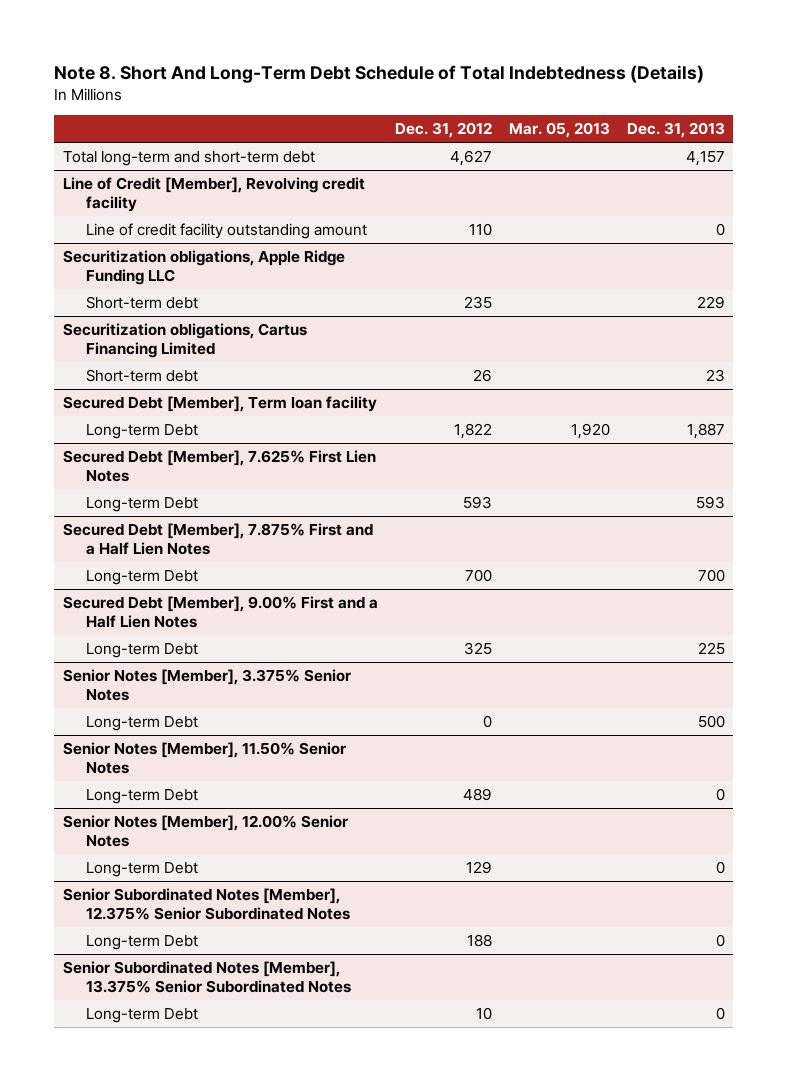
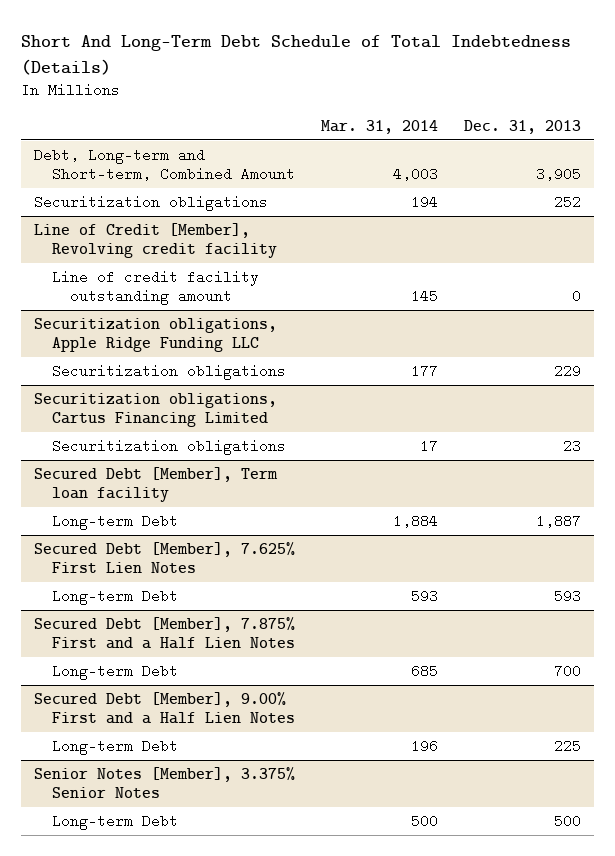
[54,64,705,83] Note 8. Short And Long-Term Debt Schedule of Total Indebtedness (Details) -> [21,34,572,75] Short And Long-Term Debt Schedule of Total Indebtedness (Details)
[394,122,492,139] Dec. 31, 2012 -> none
[508,122,610,139] Mar. 05, 2013 -> none
none -> [321,120,439,135] Mar. 31, 2014
[62,150,315,166] Total long-term and short-term debt -> [34,147,295,182] Debt, Long-term and Short-term, Combined Amount
[685,150,725,166] 4,157 -> [536,167,582,182] 3,905
none -> [34,194,269,211] Securitization obligations
[86,295,199,309] Short-term debt -> [51,363,286,380] Securitization obligations
[86,368,199,382] Short-term debt -> none
none -> [51,438,286,455] Securitization obligations
[62,741,346,775] Senior Notes [Member], 11.50% Senior Notes -> none
[86,788,199,804] Long-term Debt -> none
[62,814,348,848] Senior Notes [Member], 12.00% Senior Notes -> none
[86,861,199,877] Long-term Debt -> none
[62,887,351,921] Senior Subordinated Notes [Member], 12.375% Senior Subordinated Notes -> none
[86,934,199,950] Long-term Debt -> none
[62,960,352,994] Senior Subordinated Notes [Member], 13.375% Senior Subordinated Notes -> none
[86,1007,199,1023] Long-term Debt -> none

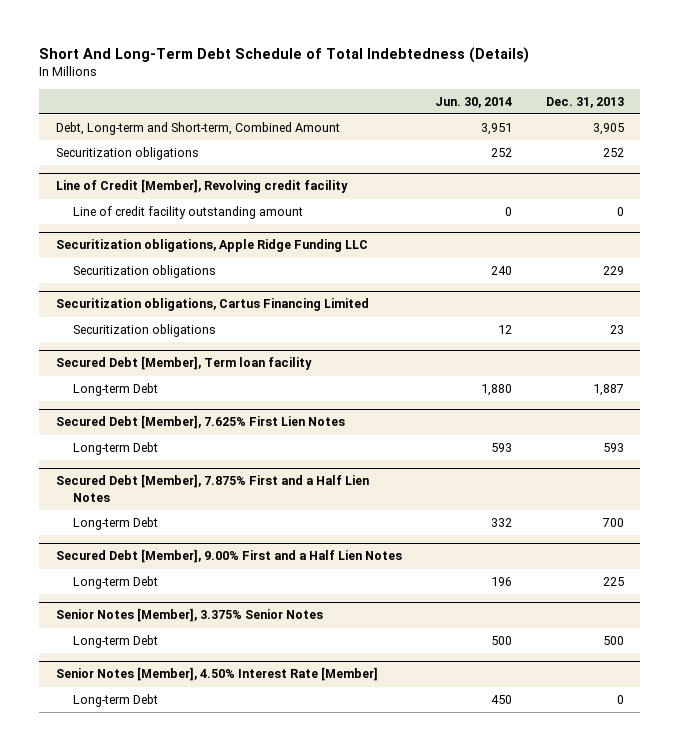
[321,120,439,135] Mar. 31, 2014 -> none
none -> [435,96,513,108] Jun. 30, 2014
none -> [55,667,378,682] Senior Notes [Member], 4.50% Interest Rate [Member]
none -> [72,694,158,708] Long-term Debt

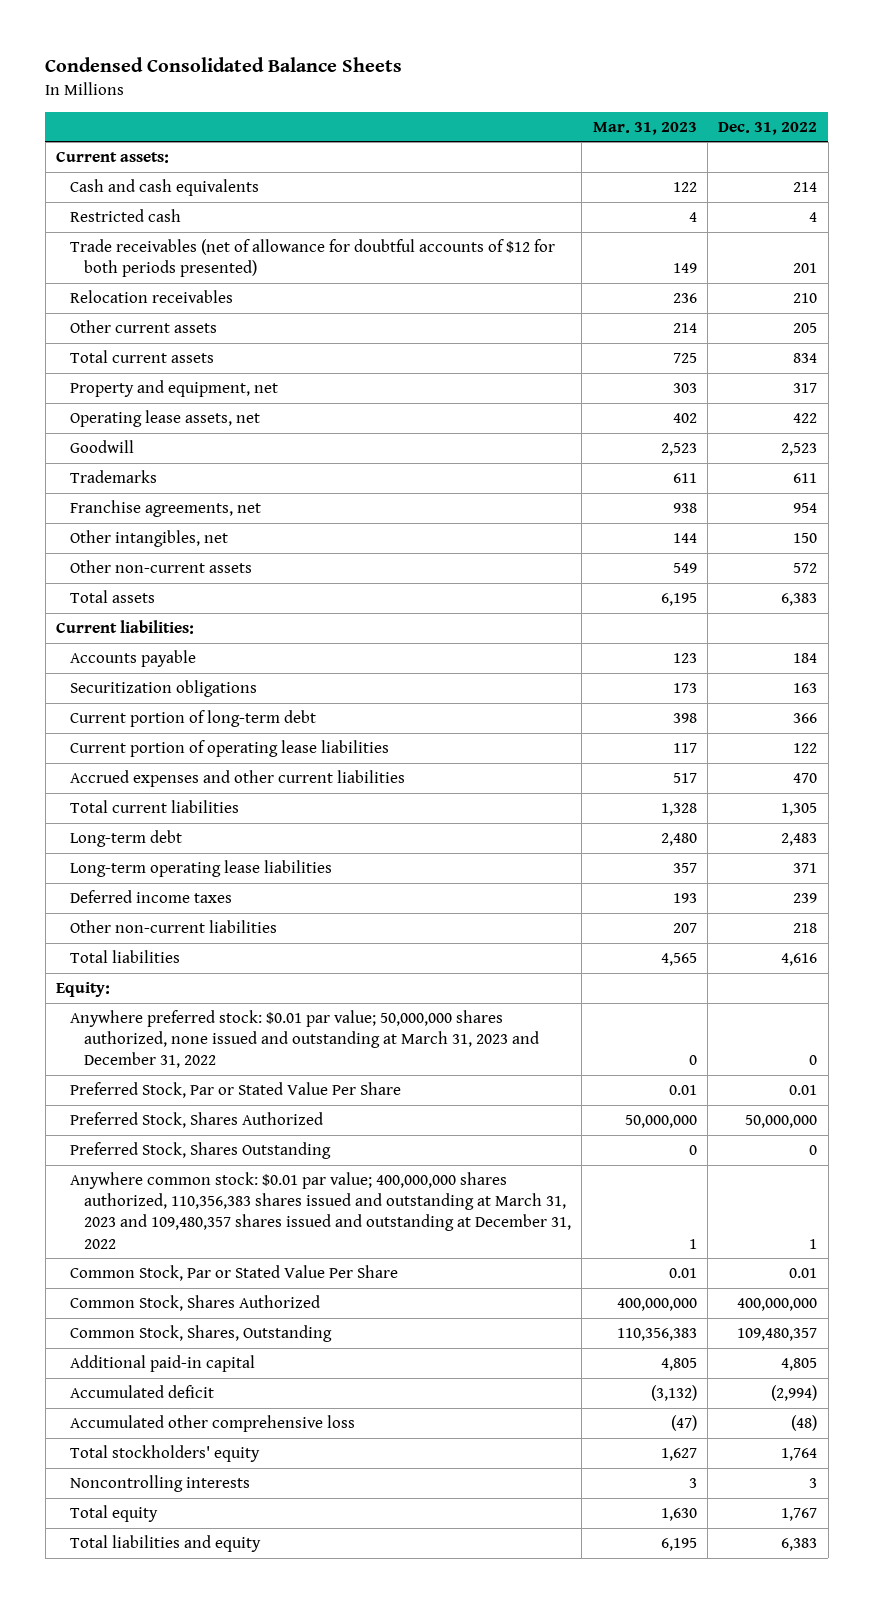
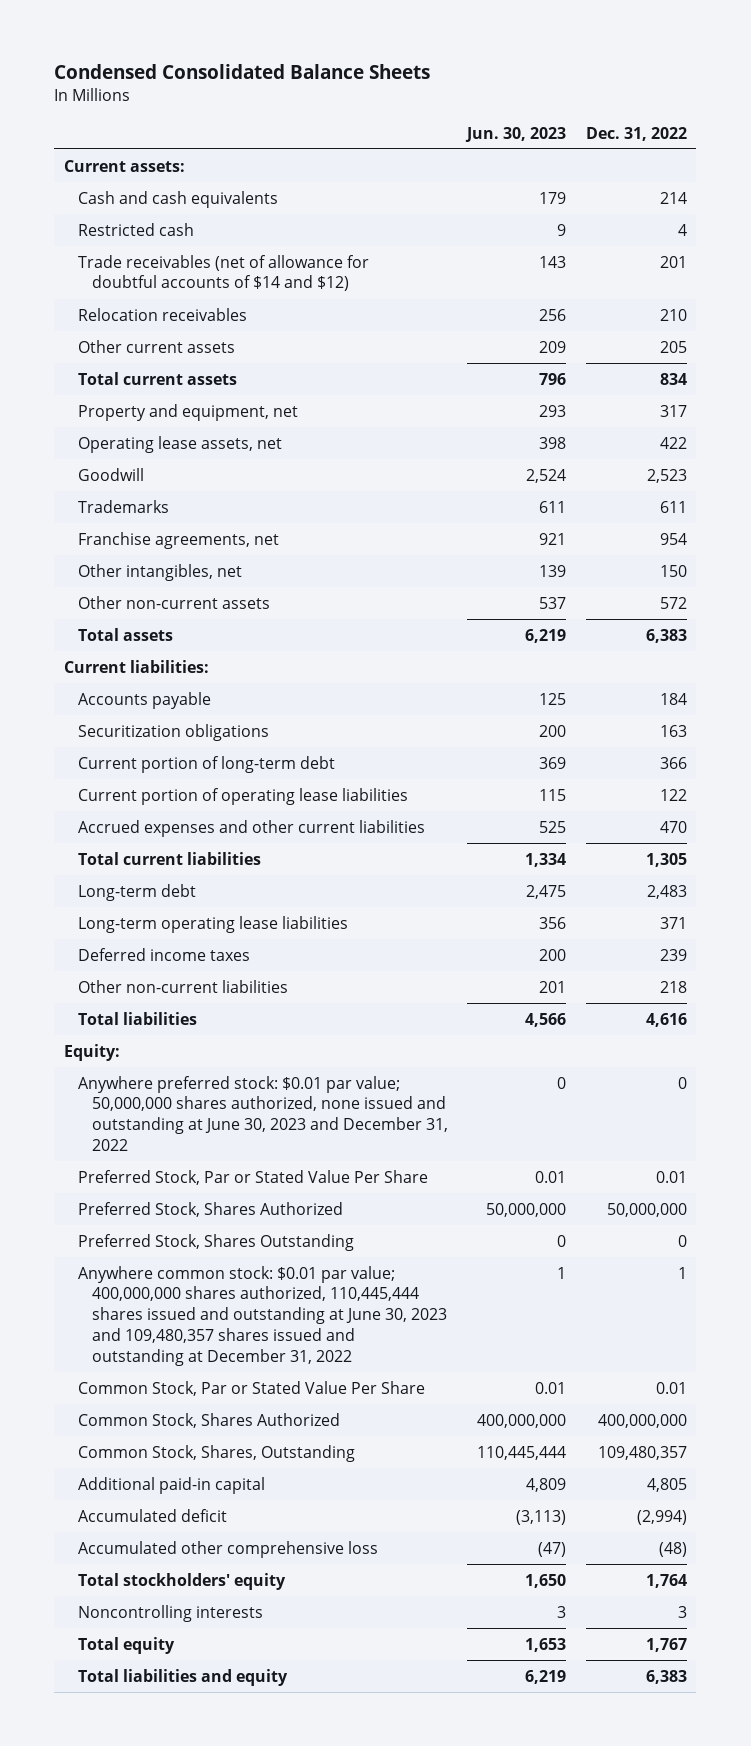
[592,121,697,135] Mar. 31, 2023 -> none
none -> [465,126,567,142] Jun. 30, 2023
[70,239,556,278] Trade receivables (net of allowance for doubtful accounts of $12 for both periods presented) -> [77,254,369,292] Trade receivables (net of allowance for doubtful accounts of $14 and $12)
[70,1010,539,1069] Anywhere preferred stock: $0.01 par value; 50,000,000 shares authorized, none issued and outstanding at March 31, 2023 and December 31, 2022 -> [77,1075,448,1151] Anywhere preferred stock: $0.01 par value; 50,000,000 shares authorized, none issued and outstanding at June 30, 2023 and December 31, 2022
[70,1172,571,1249] Anywhere common stock: $0.01 par value; 400,000,000 shares authorized, 110,356,383 shares issued and outstanding at March 31, 2023 and 109,480,357 shares issued and outstanding at December 31, 2022 -> [77,1265,447,1366] Anywhere common stock: $0.01 par value; 400,000,000 shares authorized, 110,445,444 shares issued and outstanding at June 30, 2023 and 109,480,357 shares issued and outstanding at December 31, 2022

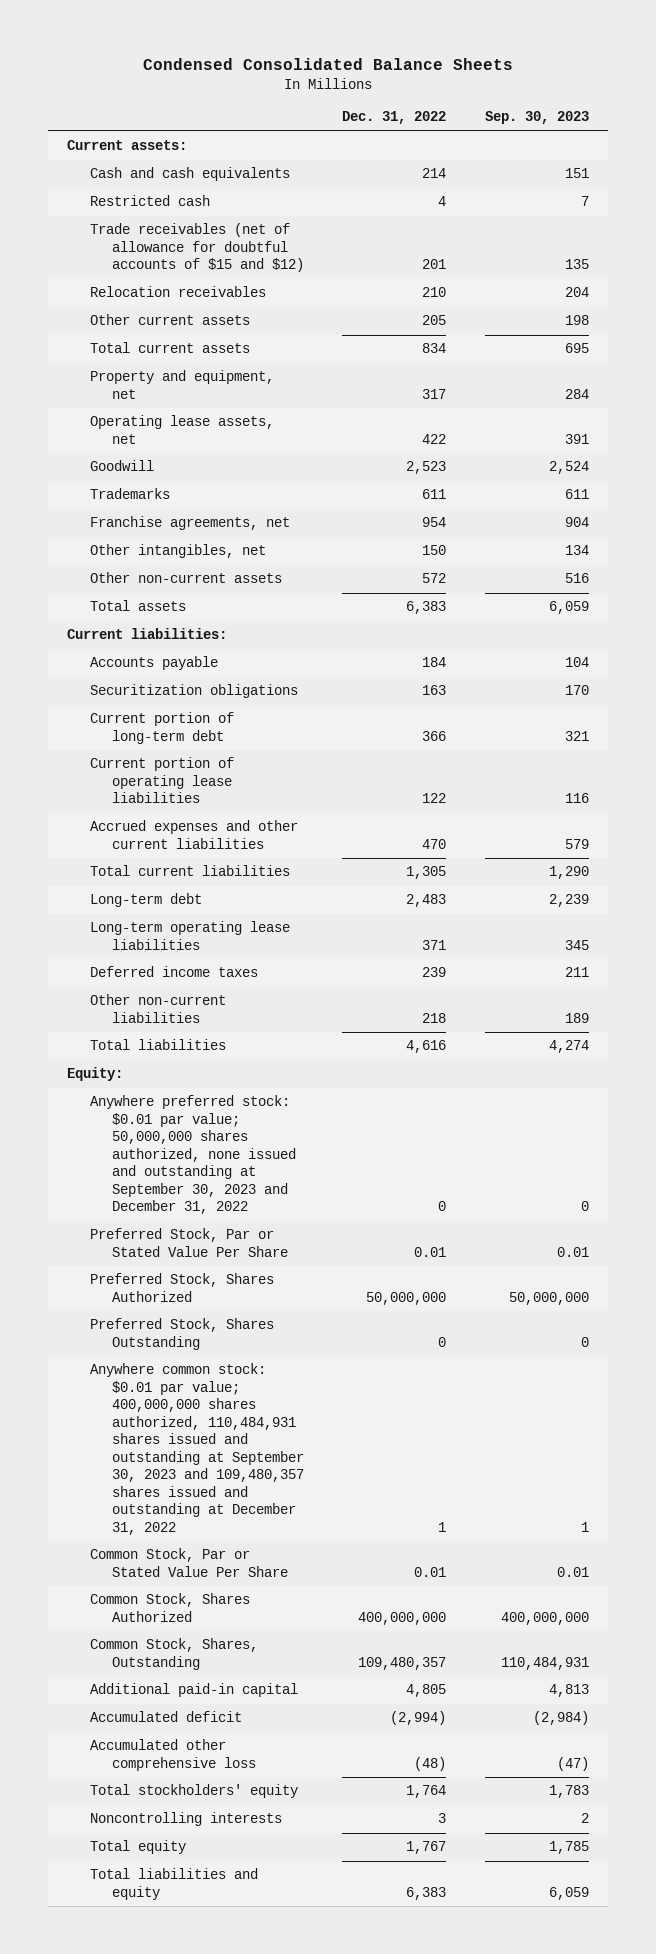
[465,126,567,142] Jun. 30, 2023 -> none
none -> [484,111,589,125] Sep. 30, 2023
[77,254,369,292] Trade receivables (net of allowance for doubtful accounts of $14 and $12) -> [89,223,304,273] Trade receivables (net of allowance for doubtful accounts of $15 and $12)
[77,1075,448,1151] Anywhere preferred stock: $0.01 par value; 50,000,000 shares authorized, none issued and outstanding at June 30, 2023 and December 31, 2022 -> [89,1095,296,1215] Anywhere preferred stock: $0.01 par value; 50,000,000 shares authorized, none issued and outstanding at September 30, 2023 and December 31, 2022
[77,1265,447,1366] Anywhere common stock: $0.01 par value; 400,000,000 shares authorized, 110,445,444 shares issued and outstanding at June 30, 2023 and 109,480,357 shares issued and outstanding at December 31, 2022 -> [89,1363,304,1535] Anywhere common stock: $0.01 par value; 400,000,000 shares authorized, 110,484,931 shares issued and outstanding at September 30, 2023 and 109,480,357 shares issued and outstanding at December 31, 2022

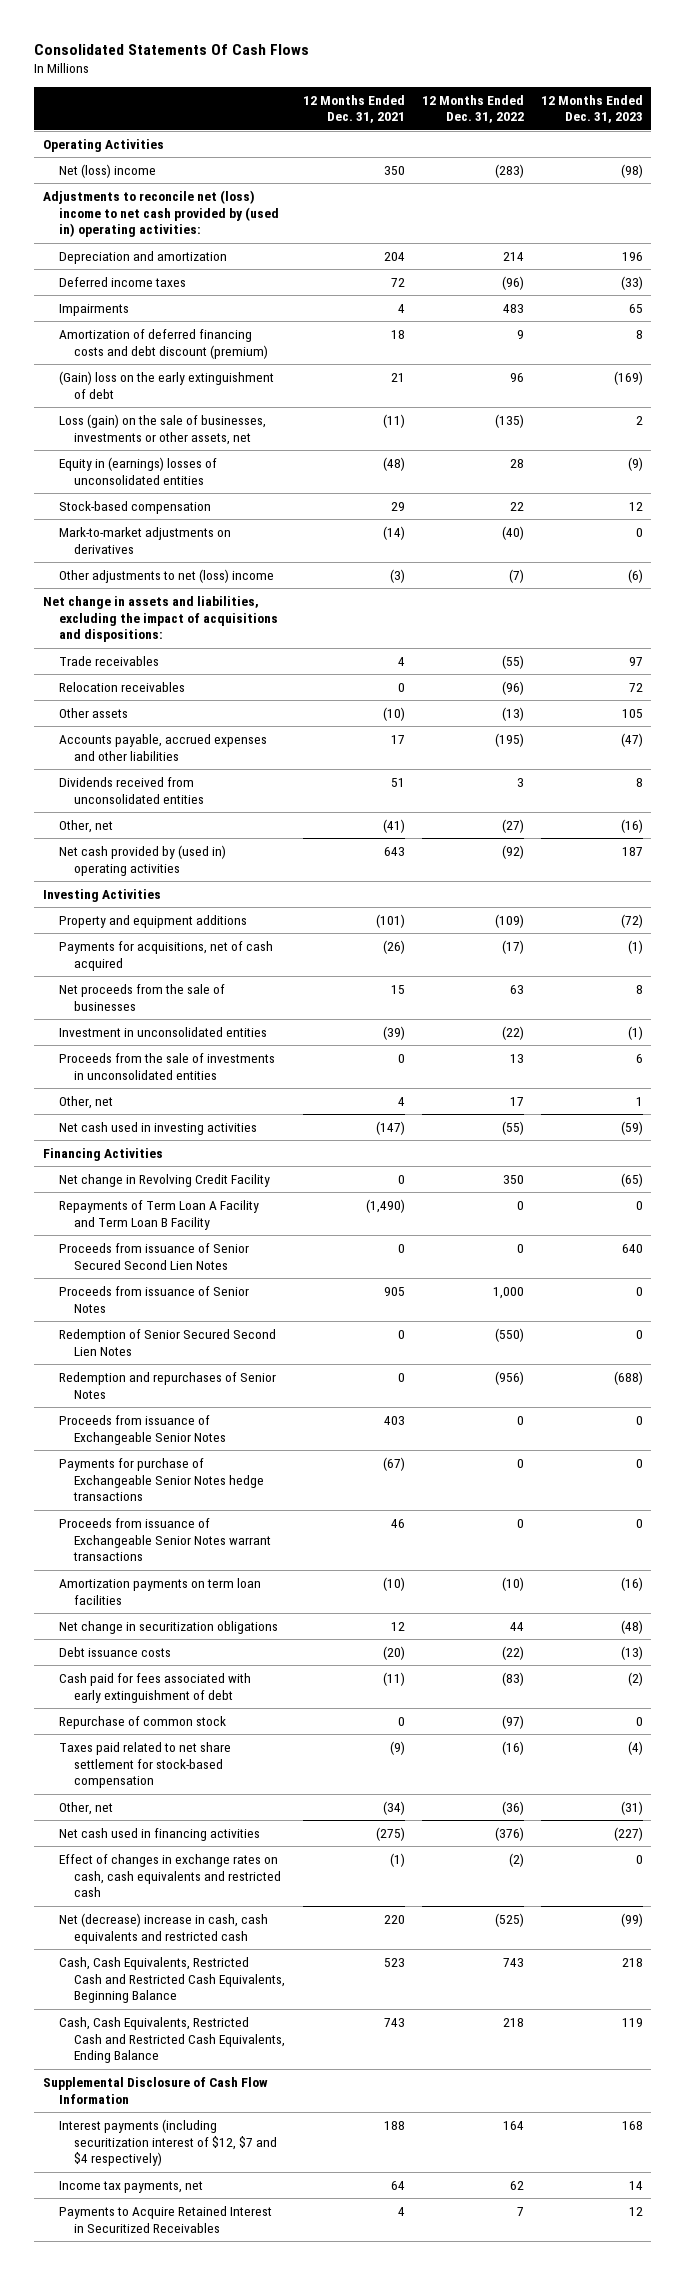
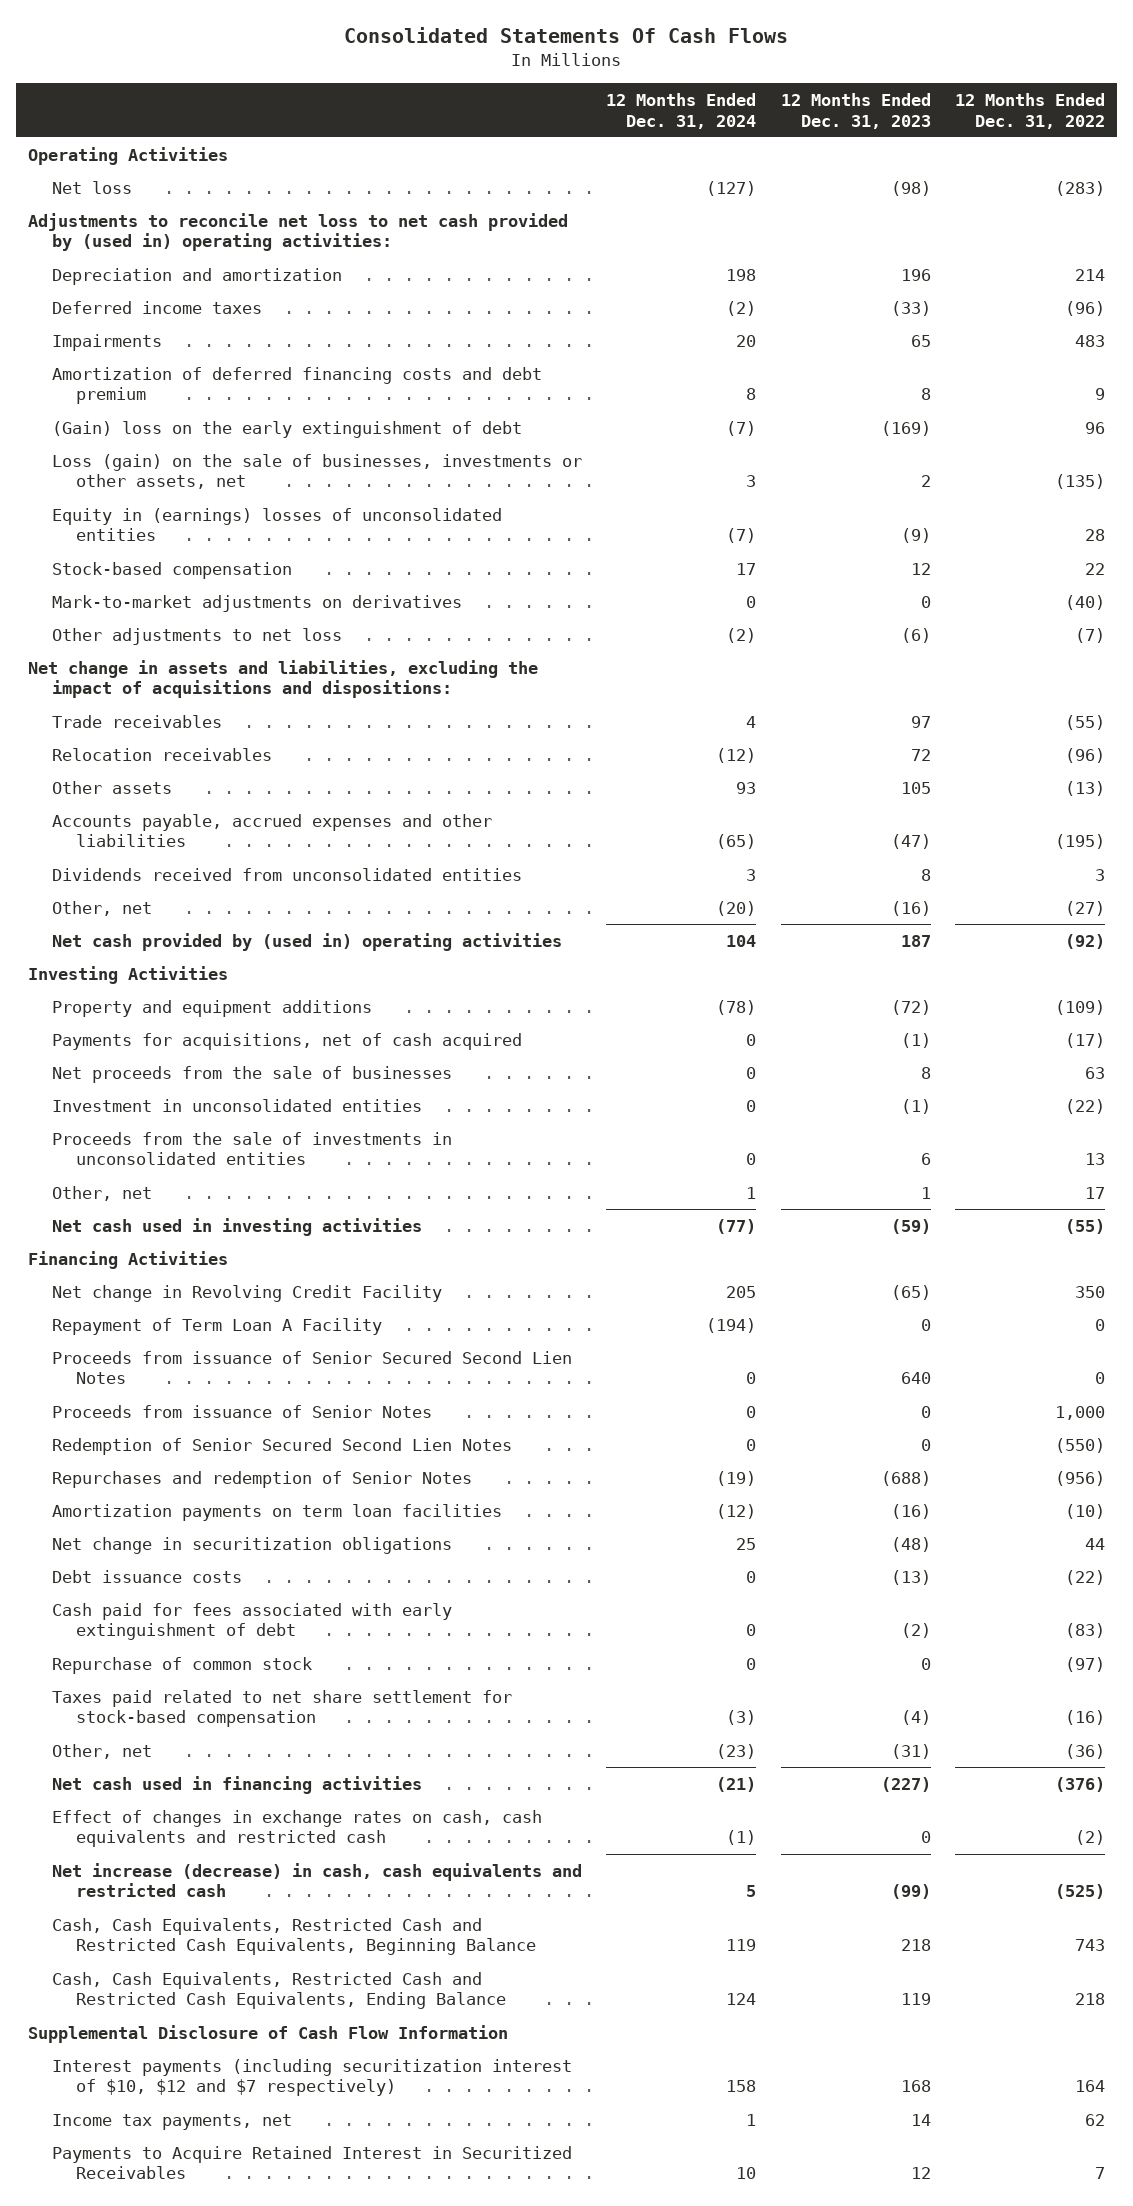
[302,94,405,124] 12 Months Ended Dec. 31, 2021 -> none
none -> [606,93,757,129] 12 Months Ended Dec. 31, 2024
[58,163,156,178] Net (loss) income -> [52,180,133,194] Net loss
[42,189,279,238] Adjustments to reconcile net (loss) income to net cash provided by (used in) operating activities: -> [28,212,569,252] Adjustments to reconcile net loss to net cash provided by (used in) operating activities:
[58,328,269,359] Amortization of deferred financing costs and debt discount (premium) -> [52,366,543,405] Amortization of deferred financing costs and debt premium
[58,568,274,583] Other adjustments to net (loss) income -> [52,627,343,645] Other adjustments to net loss
[58,1199,259,1230] Repayments of Term Loan A Facility and Term Loan B Facility -> [52,1317,383,1335] Repayment of Term Loan A Facility
[58,1414,227,1445] Proceeds from issuance of Exchangeable Senior Notes -> none
[58,1457,265,1502] Payments for purchase of Exchangeable Senior Notes hedge transactions -> none
[58,1517,272,1562] Proceeds from issuance of Exchangeable Senior Notes warrant transactions -> none
[58,1371,276,1399] Redemption and repurchases of Senior Notes -> [52,1470,473,1488] Repurchases and redemption of Senior Notes
[58,1912,268,1944] Net (decrease) increase in cash, cash equivalents and restricted cash -> [52,1862,583,1898] Net increase (decrease) in cash, cash equivalents and restricted cash
[58,2118,278,2167] Interest payments (including securitization interest of $12, $7 and $4 respectively) -> [52,2058,573,2097] Interest payments (including securitization interest of $10, $12 and $7 respectively)

